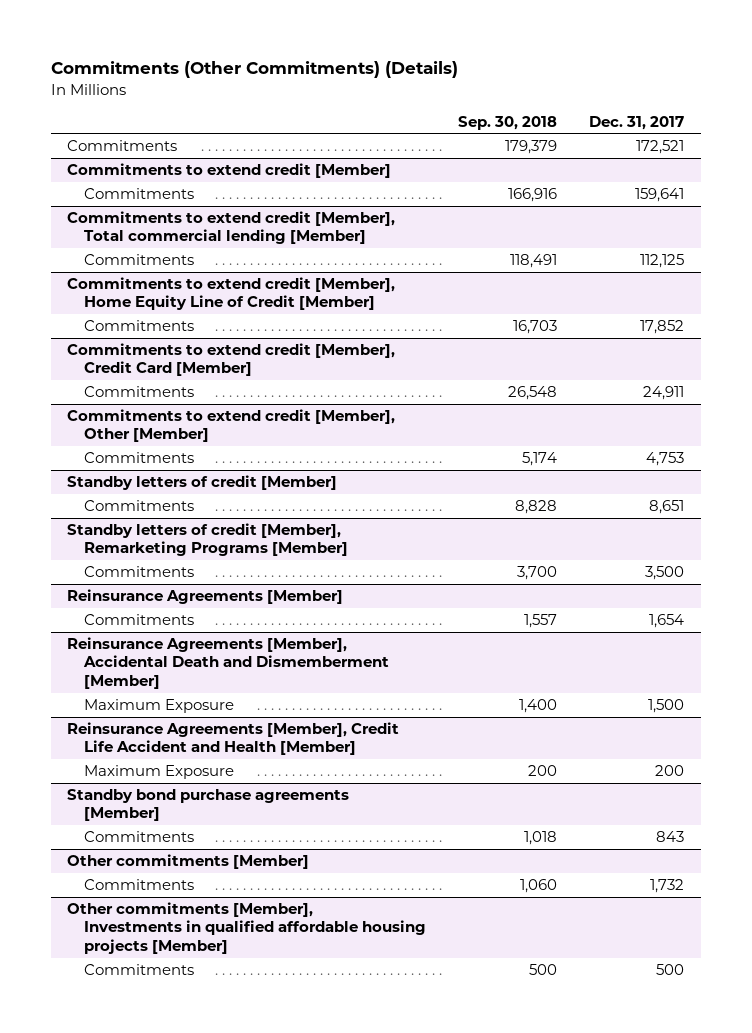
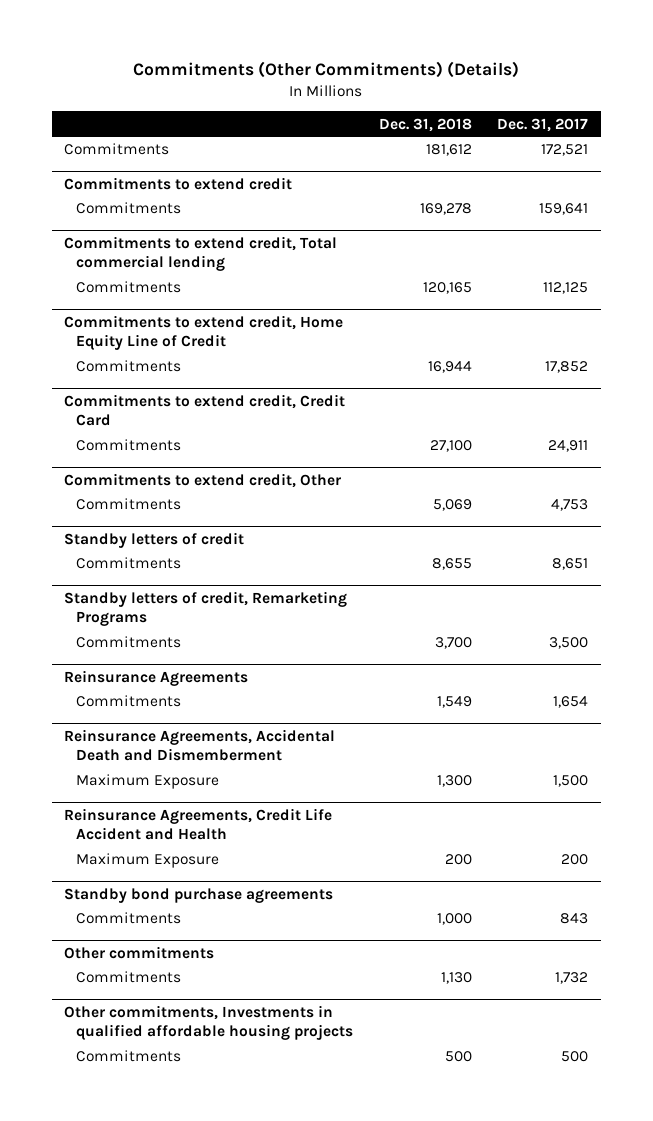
[458,115,558,130] Sep. 30, 2018 -> none
none -> [378,117,472,132] Dec. 31, 2018
[67,163,392,179] Commitments to extend credit [Member] -> [64,176,293,190] Commitments to extend credit
[67,211,396,245] Commitments to extend credit [Member], Total commercial lending [Member] -> [64,235,338,271] Commitments to extend credit, Total commercial lending
[67,277,396,311] Commitments to extend credit [Member], Home Equity Line of Credit [Member] -> [64,314,344,350] Commitments to extend credit, Home Equity Line of Credit
[67,343,396,377] Commitments to extend credit [Member], Credit Card [Member] -> [64,393,346,426] Commitments to extend credit, Credit Card
[67,409,396,443] Commitments to extend credit [Member], Other [Member] -> [64,472,342,488] Commitments to extend credit, Other
[67,475,338,491] Standby letters of credit [Member] -> [64,531,245,548] Standby letters of credit
[67,523,349,557] Standby letters of credit [Member], Remarketing Programs [Member] -> [64,590,348,626] Standby letters of credit, Remarketing Programs
[67,589,344,605] Reinsurance Agreements [Member] -> [64,669,249,686] Reinsurance Agreements
[67,637,390,689] Reinsurance Agreements [Member], Accidental Death and Dismemberment [Member] -> [64,728,336,761] Reinsurance Agreements, Accidental Death and Dismemberment
[67,722,400,756] Reinsurance Agreements [Member], Credit Life Accident and Health [Member] -> [64,807,333,840] Reinsurance Agreements, Credit Life Accident and Health
[67,789,350,822] Standby bond purchase agreements [Member] -> [64,887,334,903] Standby bond purchase agreements
[67,854,310,870] Other commitments [Member] -> [64,945,215,959] Other commitments
[67,902,427,954] Other commitments [Member], Investments in qualified affordable housing projects [Member] -> [64,1004,354,1040] Other commitments, Investments in qualified affordable housing projects

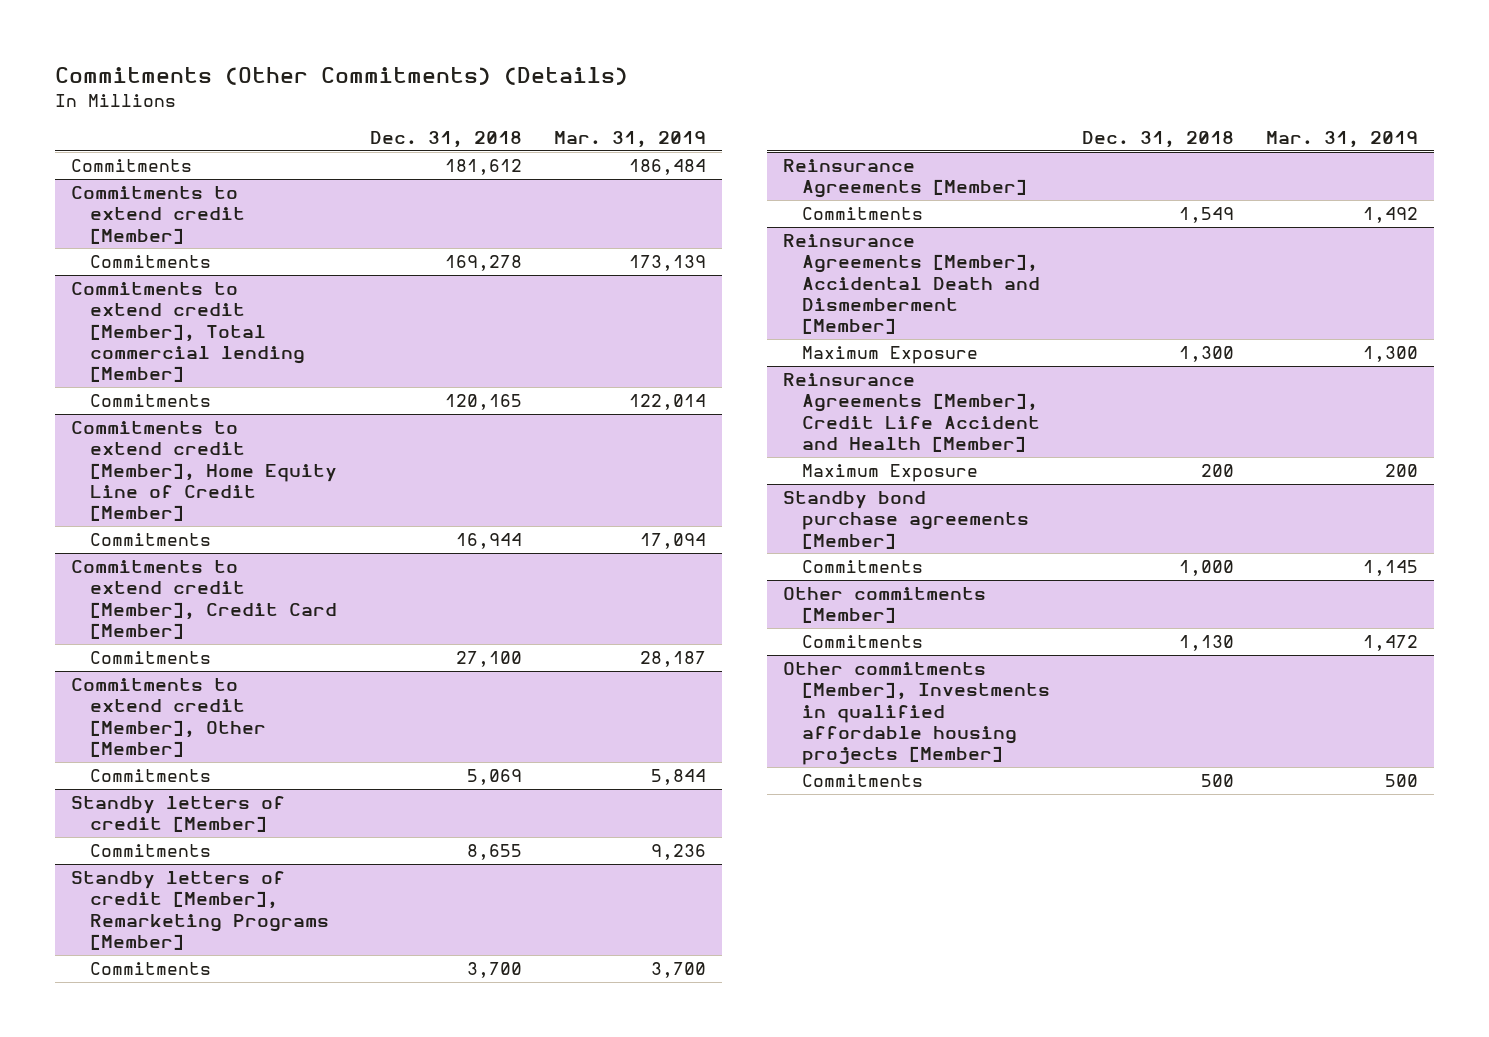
[497,117,589,132] Dec. 31, 2017 -> none
none -> [554,131,707,149] Mar. 31, 2019
[64,176,293,190] Commitments to extend credit -> [71,186,246,244] Commitments to extend credit [Member]
[64,235,338,271] Commitments to extend credit, Total commercial lending -> [71,282,306,383] Commitments to extend credit [Member], Total commercial lending [Member]
[64,314,344,350] Commitments to extend credit, Home Equity Line of Credit -> [71,421,338,522] Commitments to extend credit [Member], Home Equity Line of Credit [Member]
[64,393,346,426] Commitments to extend credit, Credit Card -> [71,560,338,639] Commitments to extend credit [Member], Credit Card [Member]
[64,472,342,488] Commitments to extend credit, Other -> [71,678,267,757] Commitments to extend credit [Member], Other [Member]
[64,531,245,548] Standby letters of credit -> [71,796,286,833] Standby letters of credit [Member]
[64,590,348,626] Standby letters of credit, Remarketing Programs -> [71,871,330,950] Standby letters of credit [Member], Remarketing Programs [Member]
[64,669,249,686] Reinsurance Agreements -> [782,159,1028,199] Reinsurance Agreements [Member]
[64,728,336,761] Reinsurance Agreements, Accidental Death and Dismemberment -> [782,234,1041,335] Reinsurance Agreements [Member], Accidental Death and Dismemberment [Member]
[64,807,333,840] Reinsurance Agreements, Credit Life Accident and Health -> [782,373,1041,452] Reinsurance Agreements [Member], Credit Life Accident and Health [Member]
[64,887,334,903] Standby bond purchase agreements -> [782,491,1030,549] Standby bond purchase agreements [Member]
[64,945,215,959] Other commitments -> [782,587,986,624] Other commitments [Member]
[64,1004,354,1040] Other commitments, Investments in qualified affordable housing projects -> [782,662,1051,766] Other commitments [Member], Investments in qualified affordable housing projects [Member]

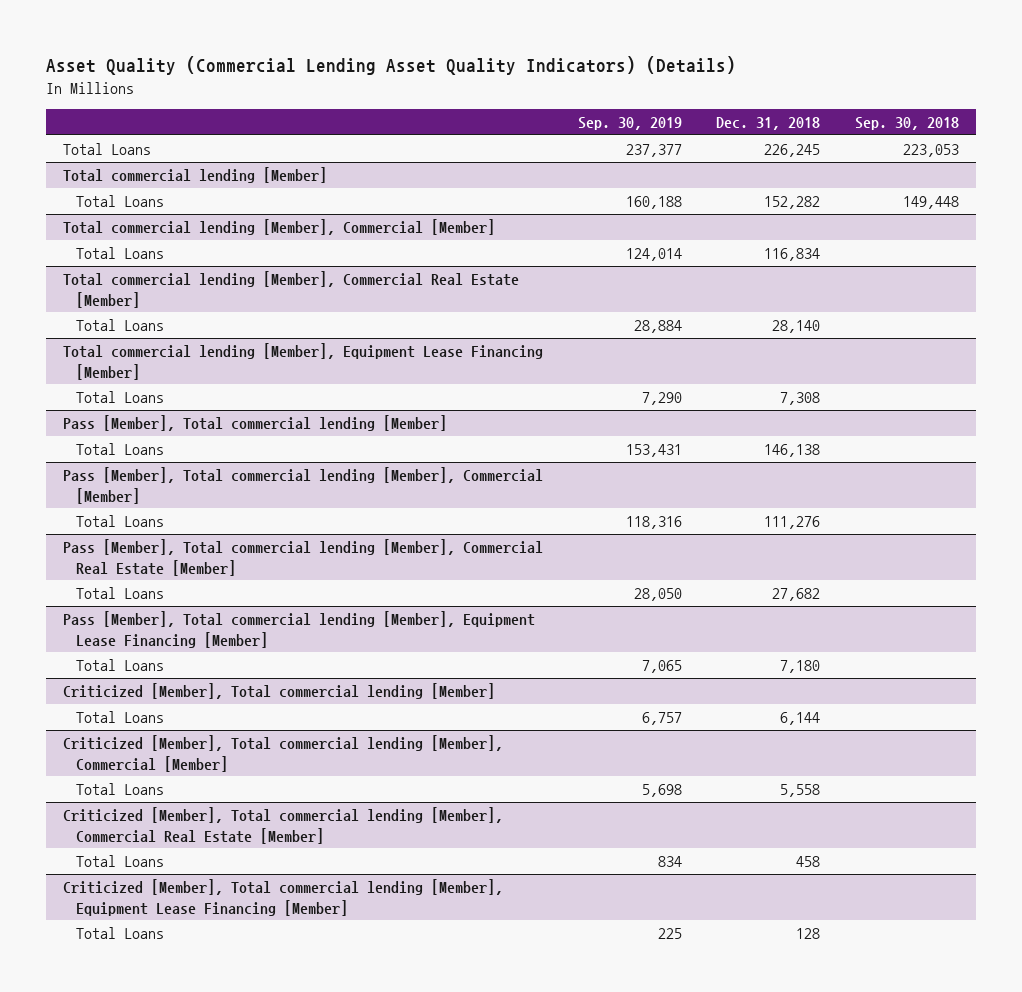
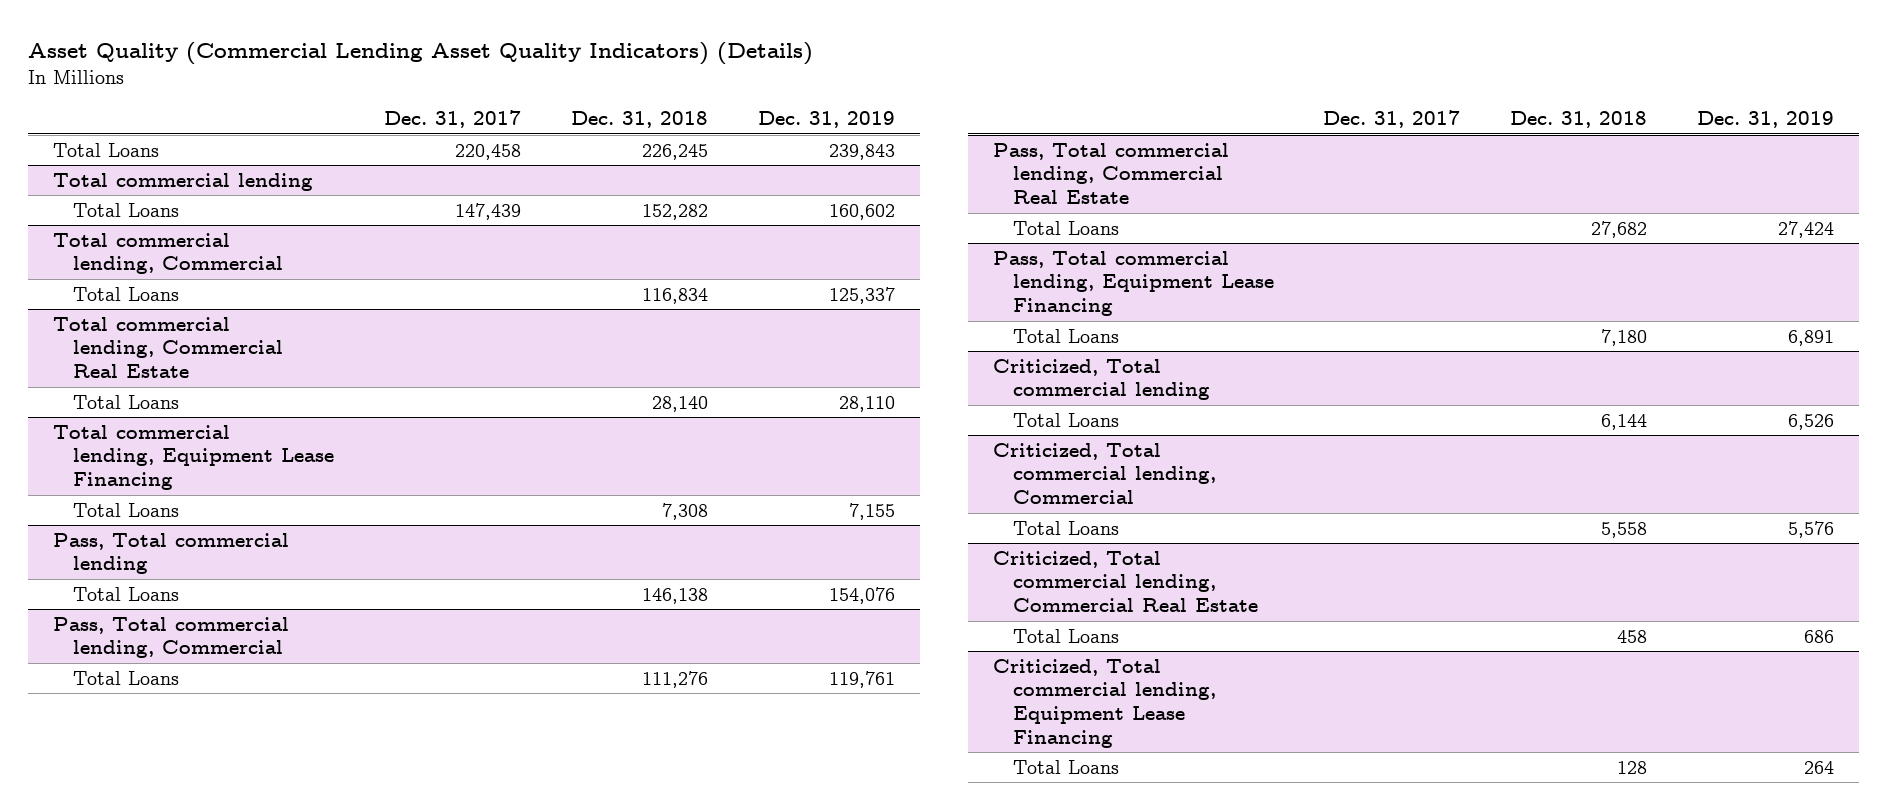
[577,117,682,131] Sep. 30, 2019 -> none
[854,117,959,131] Sep. 30, 2018 -> none
none -> [383,110,521,129] Dec. 31, 2017
none -> [757,111,895,129] Dec. 31, 2019
[63,167,328,184] Total commercial lending [Member] -> [53,172,314,191] Total commercial lending
[63,219,496,236] Total commercial lending [Member], Commercial [Member] -> [53,232,283,275] Total commercial lending, Commercial
[63,271,520,308] Total commercial lending [Member], Commercial Real Estate [Member] -> [53,316,283,379] Total commercial lending, Commercial Real Estate
[63,343,544,380] Total commercial lending [Member], Equipment Lease Financing [Member] -> [53,424,334,491] Total commercial lending, Equipment Lease Financing
[63,415,448,432] Pass [Member], Total commercial lending [Member] -> [53,532,290,575] Pass, Total commercial lending
[63,467,544,504] Pass [Member], Total commercial lending [Member], Commercial [Member] -> [53,616,290,659] Pass, Total commercial lending, Commercial
[63,539,544,576] Pass [Member], Total commercial lending [Member], Commercial Real Estate [Member] -> [992,142,1229,205] Pass, Total commercial lending, Commercial Real Estate
[63,611,536,648] Pass [Member], Total commercial lending [Member], Equipment Lease Financing [Member] -> [992,250,1274,317] Pass, Total commercial lending, Equipment Lease Financing
[63,683,496,700] Criticized [Member], Total commercial lending [Member] -> [992,358,1210,401] Criticized, Total commercial lending
[63,735,504,772] Criticized [Member], Total commercial lending [Member], Commercial [Member] -> [992,442,1216,505] Criticized, Total commercial lending, Commercial
[63,807,504,844] Criticized [Member], Total commercial lending [Member], Commercial Real Estate [Member] -> [992,550,1258,613] Criticized, Total commercial lending, Commercial Real Estate
[63,879,504,916] Criticized [Member], Total commercial lending [Member], Equipment Lease Financing [Member] -> [992,658,1216,749] Criticized, Total commercial lending, Equipment Lease Financing

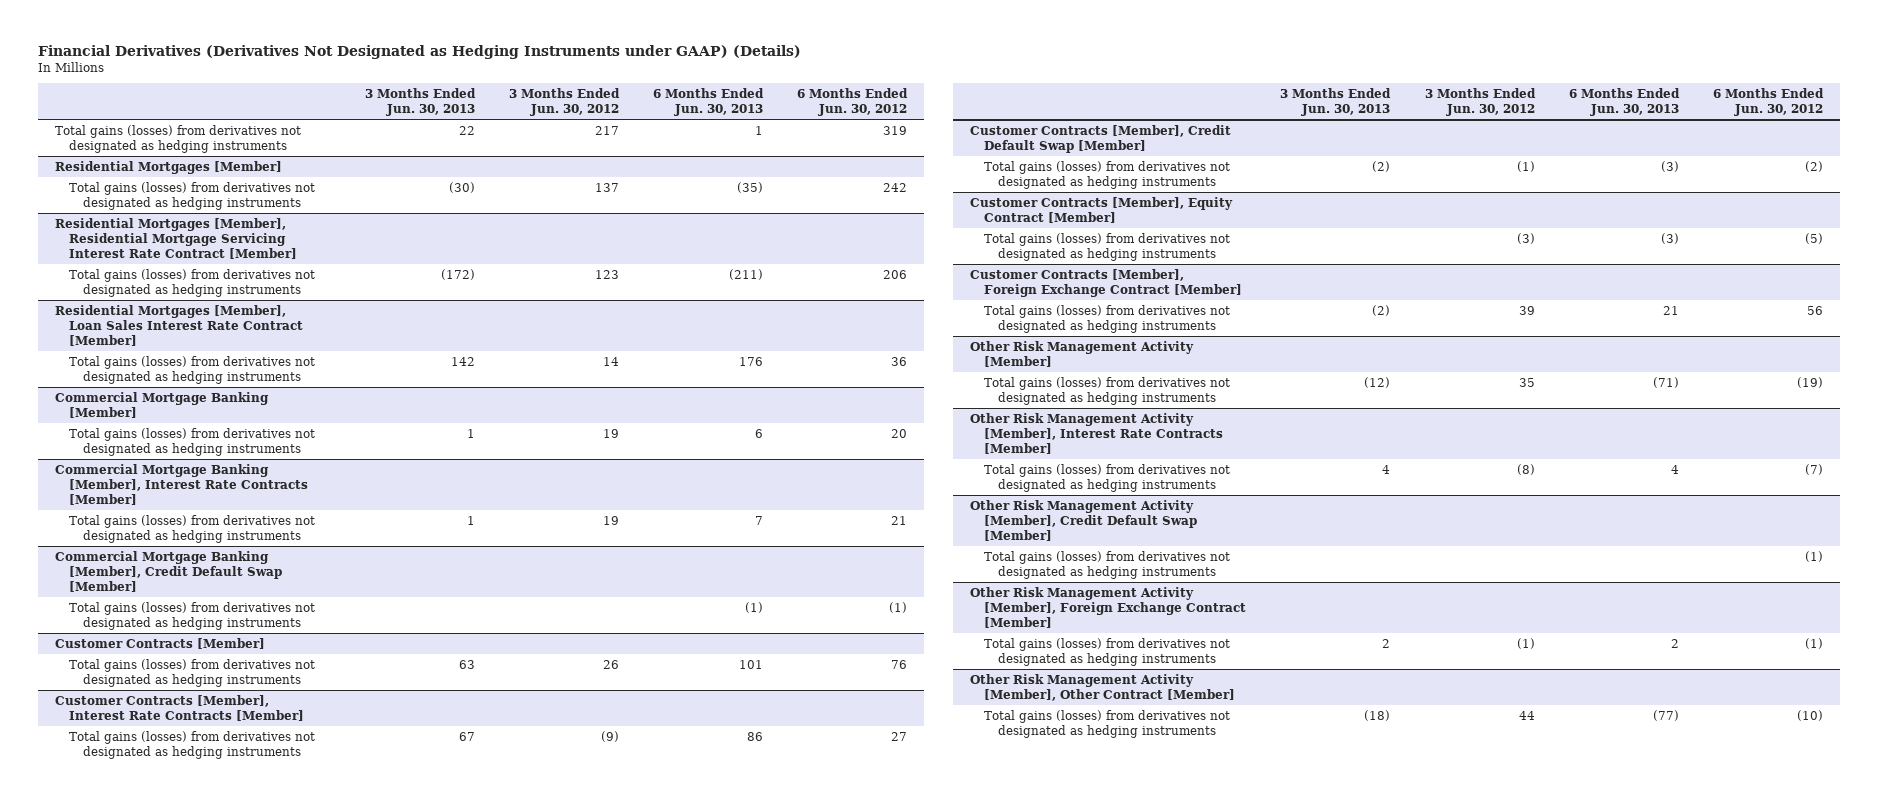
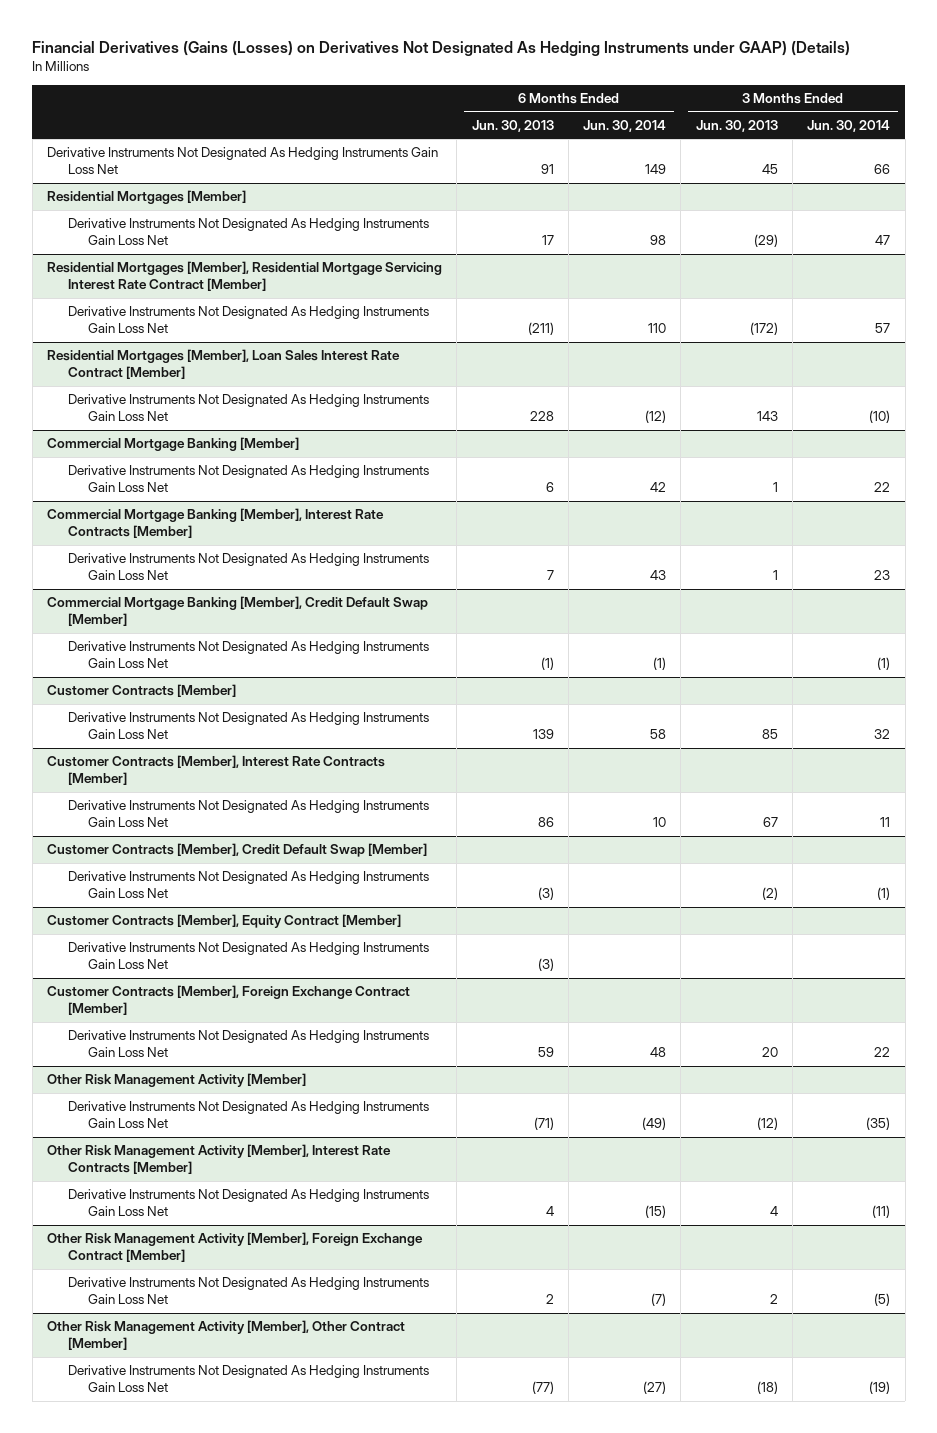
[37,44,801,59] Financial Derivatives (Derivatives Not Designated as Hedging Instruments under GAAP) (Details) -> [32,41,851,57] Financial Derivatives (Gains (Losses) on Derivatives Not Designated As Hedging Instruments under GAAP) (Details)
[508,88,620,117] 3 Months Ended Jun. 30, 2012 -> none
[797,88,909,117] 6 Months Ended Jun. 30, 2012 -> none
none -> [583,119,667,132] Jun. 30, 2014
none -> [807,119,891,132] Jun. 30, 2014
[54,124,301,153] Total gains (losses) from derivatives not designated as hedging instruments -> [47,147,439,175] Derivative Instruments Not Designated As Hedging Instruments Gain Loss Net
[458,125,475,135] 22 -> [761,164,778,175] 45
[755,125,764,135] 1 -> [540,164,554,175] 91
[68,181,315,210] Total gains (losses) from derivatives not designated as hedging instruments -> [67,218,429,246] Derivative Instruments Not Designated As Hedging Instruments Gain Loss Net
[448,181,475,193] (30) -> [753,234,778,248] (29)
[737,181,764,193] (35) -> [541,235,554,246] 17
[68,268,315,297] Total gains (losses) from derivatives not designated as hedging instruments -> [67,306,429,334] Derivative Instruments Not Designated As Hedging Instruments Gain Loss Net
[68,355,315,384] Total gains (losses) from derivatives not designated as hedging instruments -> [67,394,429,422] Derivative Instruments Not Designated As Hedging Instruments Gain Loss Net
[450,356,475,366] 142 -> [756,411,778,422] 143
[739,356,764,366] 176 -> [529,411,554,422] 228
[68,427,315,456] Total gains (losses) from derivatives not designated as hedging instruments -> [67,465,429,493] Derivative Instruments Not Designated As Hedging Instruments Gain Loss Net
[68,514,315,543] Total gains (losses) from derivatives not designated as hedging instruments -> [67,553,429,581] Derivative Instruments Not Designated As Hedging Instruments Gain Loss Net
[68,601,315,630] Total gains (losses) from derivatives not designated as hedging instruments -> [67,641,429,669] Derivative Instruments Not Designated As Hedging Instruments Gain Loss Net
[68,658,315,687] Total gains (losses) from derivatives not designated as hedging instruments -> [67,712,429,740] Derivative Instruments Not Designated As Hedging Instruments Gain Loss Net
[458,659,475,669] 63 -> [761,729,778,740] 85
[739,659,764,669] 101 -> [532,729,554,740] 139
[68,730,315,759] Total gains (losses) from derivatives not designated as hedging instruments -> [67,800,429,828] Derivative Instruments Not Designated As Hedging Instruments Gain Loss Net
[984,160,1231,189] Total gains (losses) from derivatives not designated as hedging instruments -> [67,871,429,899] Derivative Instruments Not Designated As Hedging Instruments Gain Loss Net
[984,232,1231,261] Total gains (losses) from derivatives not designated as hedging instruments -> [67,942,429,970] Derivative Instruments Not Designated As Hedging Instruments Gain Loss Net
[984,304,1231,333] Total gains (losses) from derivatives not designated as hedging instruments -> [67,1030,429,1058] Derivative Instruments Not Designated As Hedging Instruments Gain Loss Net
[1372,304,1391,316] (2) -> [761,1047,778,1058] 20
[1662,305,1679,315] 21 -> [537,1047,554,1058] 59
[984,376,1231,405] Total gains (losses) from derivatives not designated as hedging instruments -> [67,1101,429,1129] Derivative Instruments Not Designated As Hedging Instruments Gain Loss Net
[970,499,1198,541] Other Risk Management Activity [Member], Credit Default Swap [Member] -> none
[984,550,1231,579] Total gains (losses) from derivatives not designated as hedging instruments -> none
[984,463,1231,492] Total gains (losses) from derivatives not designated as hedging instruments -> [67,1189,429,1217] Derivative Instruments Not Designated As Hedging Instruments Gain Loss Net
[984,637,1231,666] Total gains (losses) from derivatives not designated as hedging instruments -> [67,1277,429,1305] Derivative Instruments Not Designated As Hedging Instruments Gain Loss Net
[984,709,1231,738] Total gains (losses) from derivatives not designated as hedging instruments -> [67,1365,429,1393] Derivative Instruments Not Designated As Hedging Instruments Gain Loss Net

